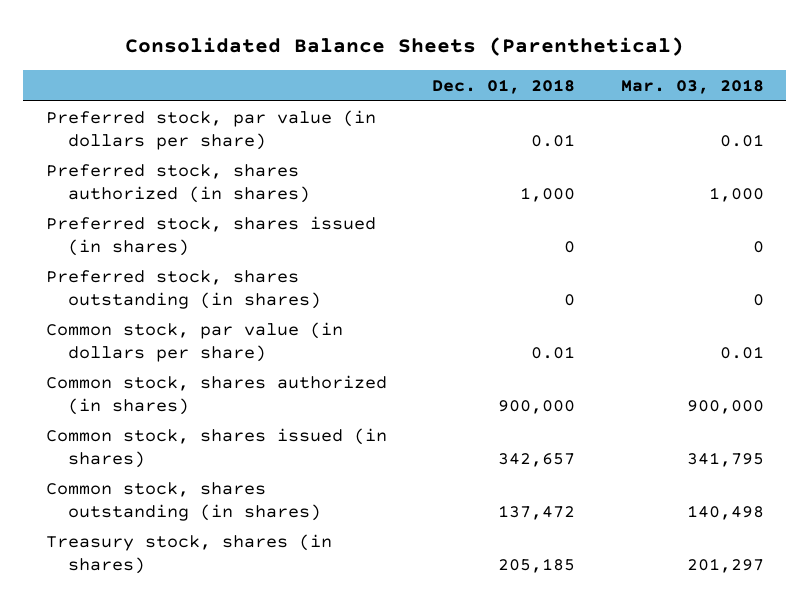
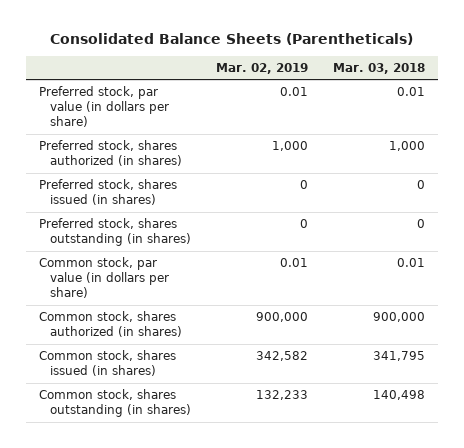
[124,36,684,56] Consolidated Balance Sheets (Parenthetical) -> [49,33,413,46] Consolidated Balance Sheets (Parentheticals)
[432,79,576,95] Dec. 01, 2018 -> none
none -> [216,63,309,75] Mar. 02, 2019
[45,533,332,574] Treasury stock, shares (in shares) -> none

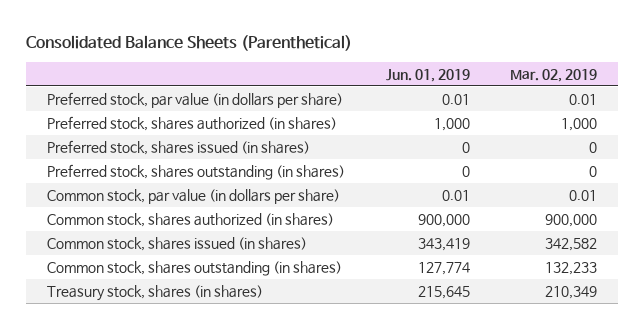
[49,33,413,46] Consolidated Balance Sheets (Parentheticals) -> [26,34,353,51] Consolidated Balance Sheets (Parenthetical)
[333,63,426,75] Mar. 03, 2018 -> none
none -> [385,68,470,82] Jun. 01, 2019
none -> [46,285,263,302] Treasury stock, shares (in shares)

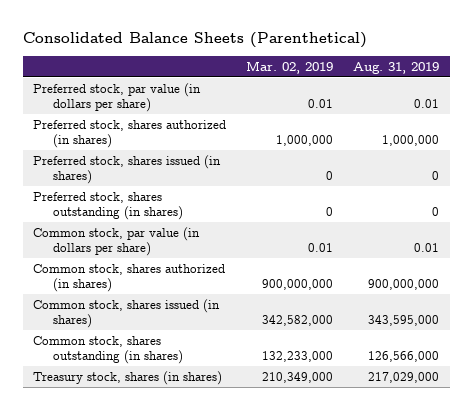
[385,68,470,82] Jun. 01, 2019 -> none
none -> [353,62,440,75] Aug. 31, 2019
[561,118,598,132] 1,000 -> [276,135,334,147] 1,000,000
[545,214,598,228] 900,000 -> [262,279,334,291] 900,000,000
[545,238,598,252] 342,582 -> [262,315,334,327] 342,582,000
[545,262,598,276] 132,233 -> [262,351,334,363] 132,233,000
[545,286,598,300] 210,349 -> [262,371,334,383] 210,349,000

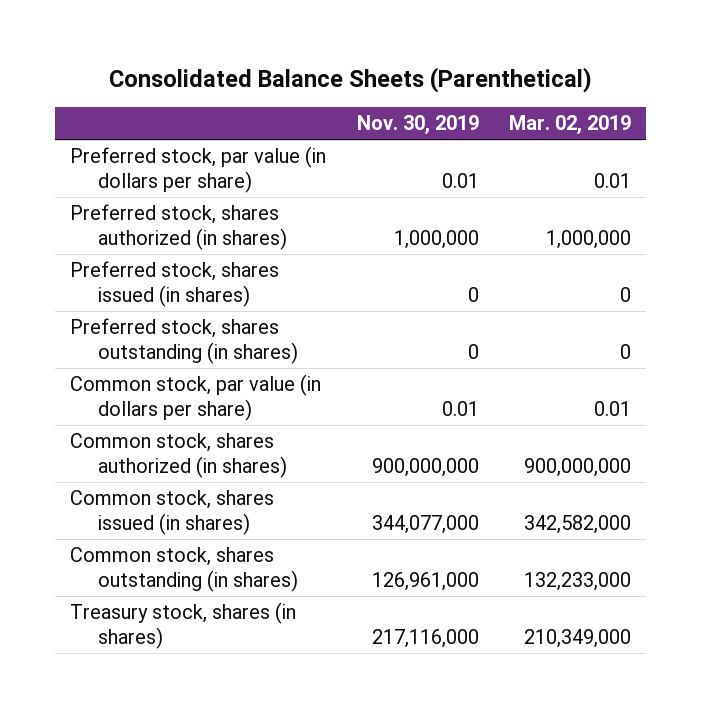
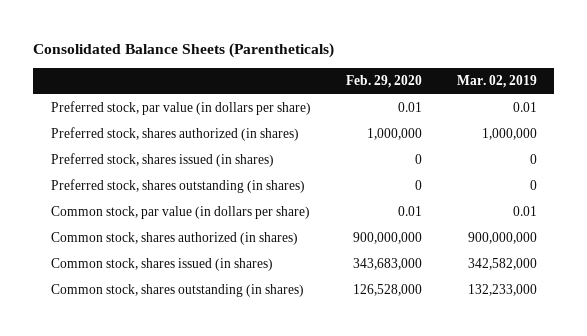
[108,66,592,93] Consolidated Balance Sheets (Parenthetical) -> [33,43,335,59] Consolidated Balance Sheets (Parentheticals)
[356,115,479,136] Nov. 30, 2019 -> none
none -> [345,75,422,89] Feb. 29, 2020
[70,602,297,650] Treasury stock, shares (in shares) -> none

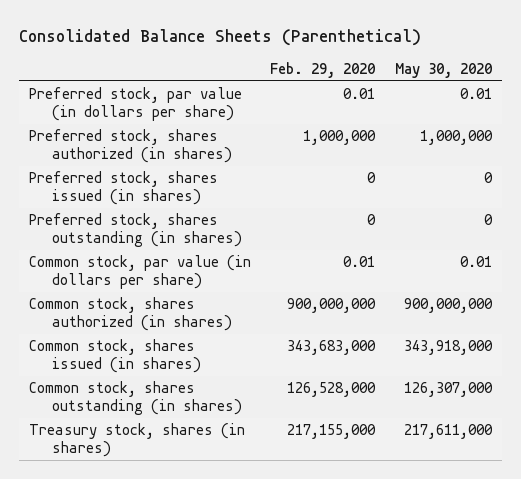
[33,43,335,59] Consolidated Balance Sheets (Parentheticals) -> [18,28,421,46] Consolidated Balance Sheets (Parenthetical)
[456,75,537,89] Mar. 02, 2019 -> none
none -> [394,62,492,78] May 30, 2020
none -> [28,423,245,458] Treasury stock, shares (in shares)

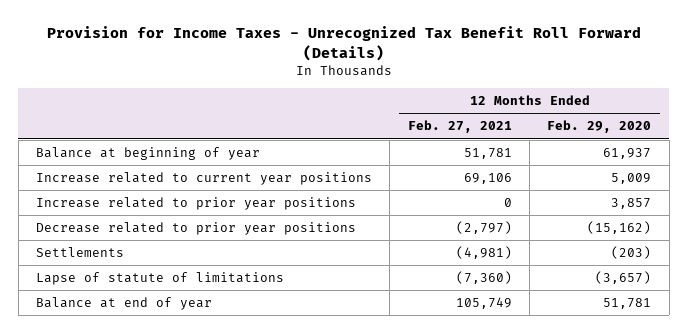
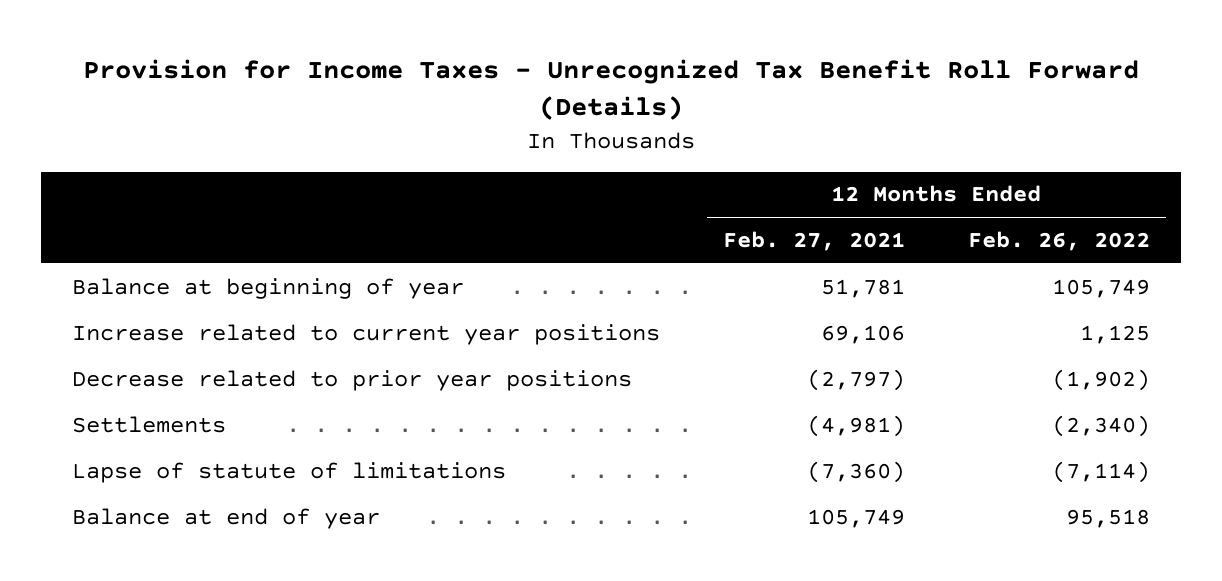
[547,120,652,134] Feb. 29, 2020 -> none
none -> [967,230,1150,251] Feb. 26, 2022
[36,197,357,211] Increase related to prior year positions -> none

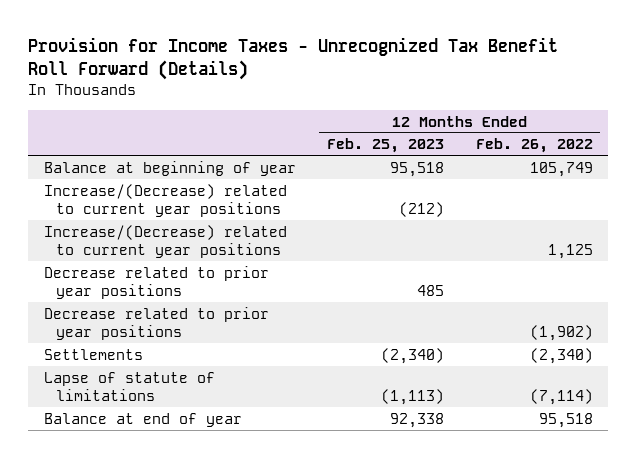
[722,230,905,251] Feb. 27, 2021 -> none
none -> [327,138,445,154] Feb. 25, 2023
none -> [44,183,288,218] Increase/(Decrease) related to current year positions
[72,323,661,345] Increase related to current year positions -> [44,224,288,259] Increase/(Decrease) related to current year positions
none -> [44,265,270,300] Decrease related to prior year positions

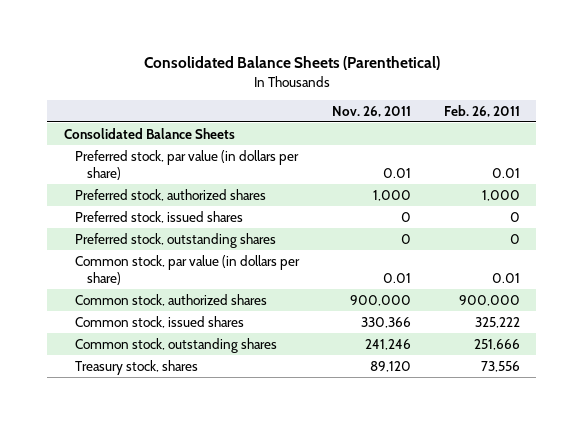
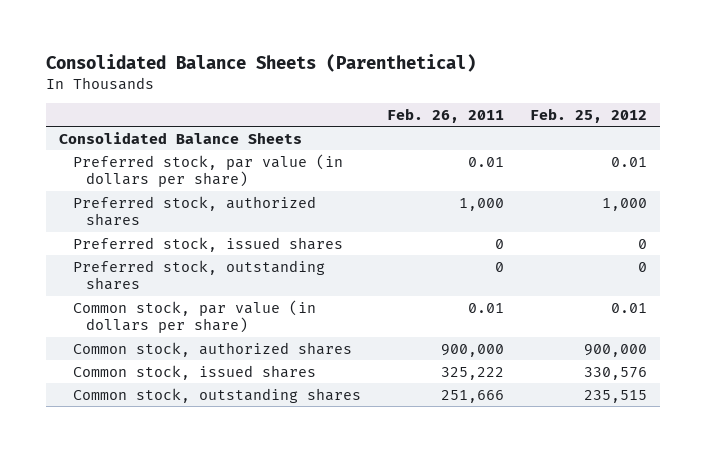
[332,105,412,117] Nov. 26, 2011 -> none
none -> [529,107,647,123] Feb. 25, 2012
[75,359,199,375] Treasury stock, shares -> none

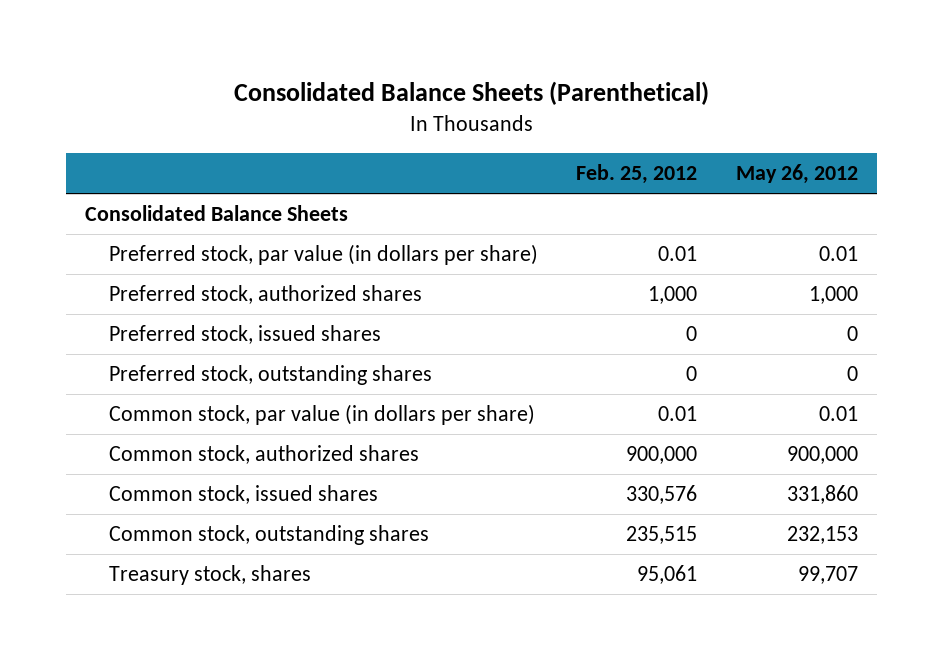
[386,107,504,123] Feb. 26, 2011 -> none
none -> [735,164,858,185] May 26, 2012
none -> [109,565,312,586] Treasury stock, shares

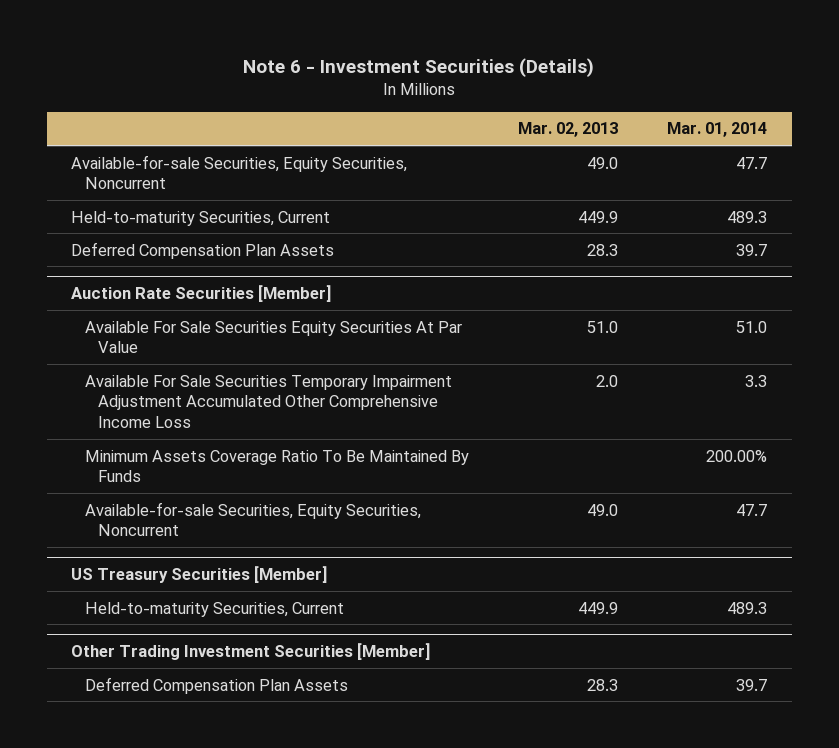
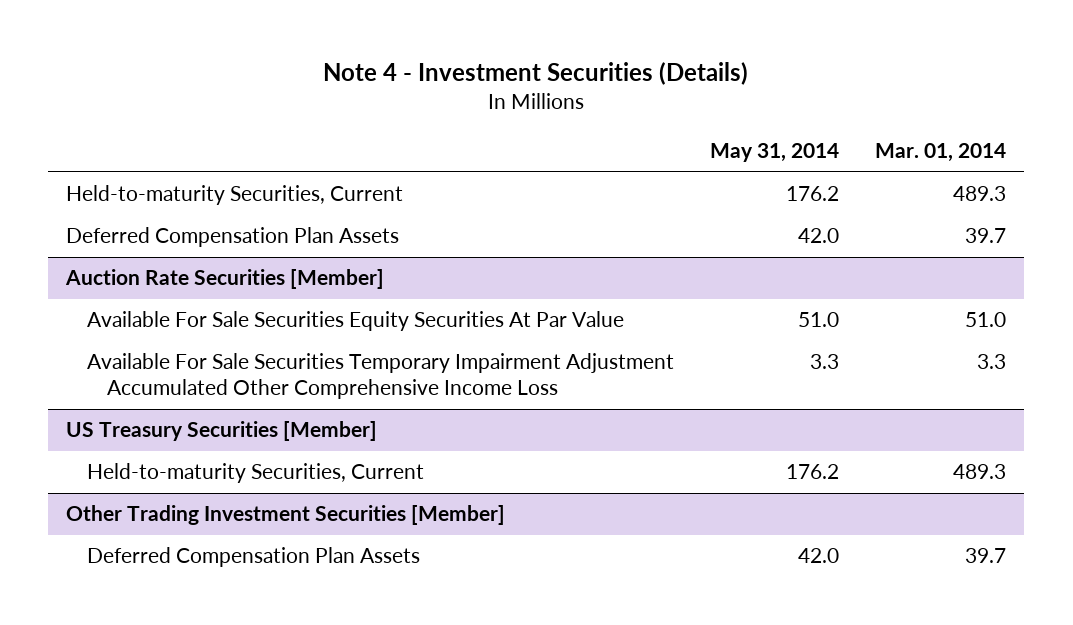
[243,57,595,77] Note 6 - Investment Securities (Details) -> [323,61,749,85] Note 4 - Investment Securities (Details)
[518,122,619,138] Mar. 02, 2013 -> none
none -> [709,143,839,163] May 31, 2014
[71,154,408,190] Available-for-sale Securities, Equity Securities, Noncurrent -> none
[84,449,469,483] Minimum Assets Coverage Ratio To Be Maintained By Funds -> none
[84,501,421,537] Available-for-sale Securities, Equity Securities, Noncurrent -> none

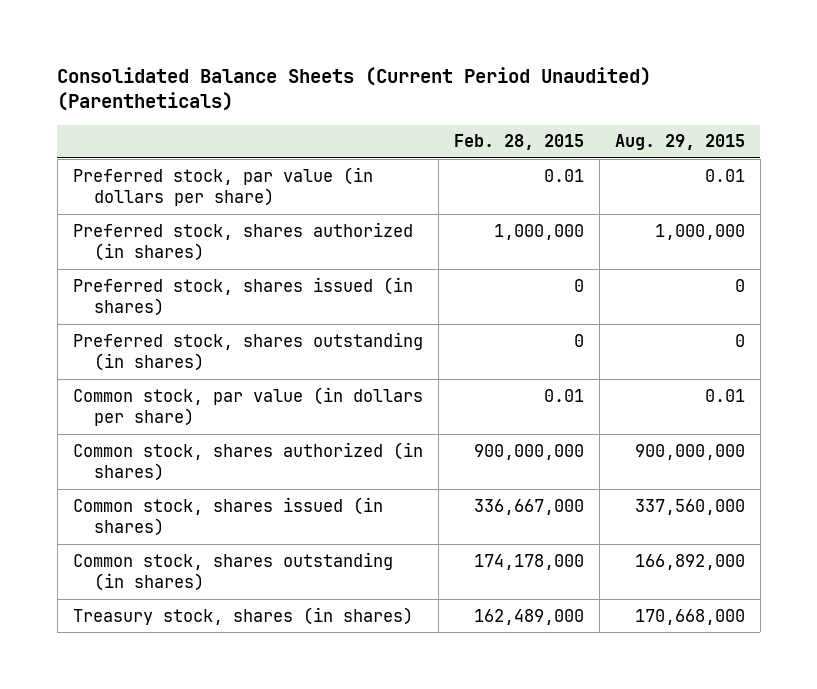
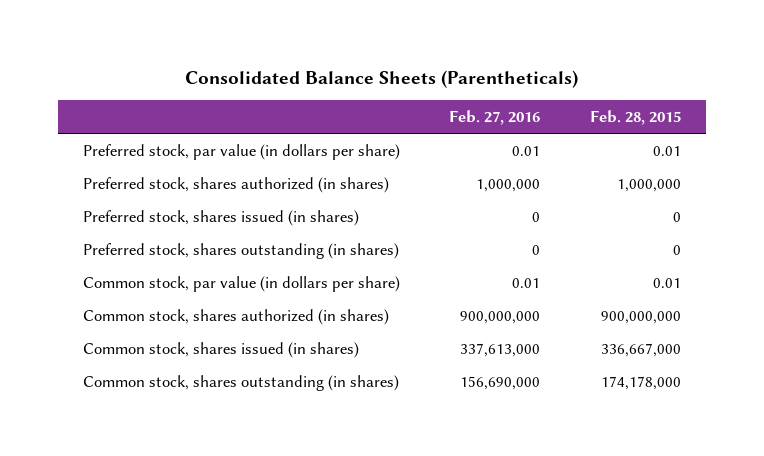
[57,66,652,112] Consolidated Balance Sheets (Current Period Unaudited) (Parentheticals) -> [184,69,578,88] Consolidated Balance Sheets (Parentheticals)
[614,134,745,151] Aug. 29, 2015 -> none
none -> [449,110,541,126] Feb. 27, 2016
[72,606,413,625] Treasury stock, shares (in shares) -> none

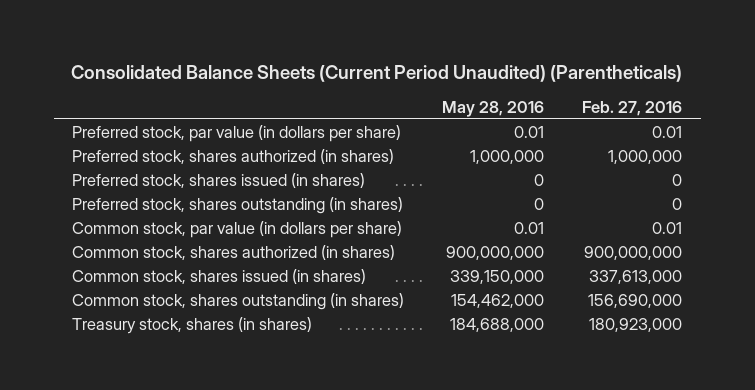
[184,69,578,88] Consolidated Balance Sheets (Parentheticals) -> [71,64,683,82] Consolidated Balance Sheets (Current Period Unaudited) (Parentheticals)
[590,110,682,126] Feb. 28, 2015 -> none
none -> [442,100,545,117] May 28, 2016
none -> [72,316,313,334] Treasury stock, shares (in shares)

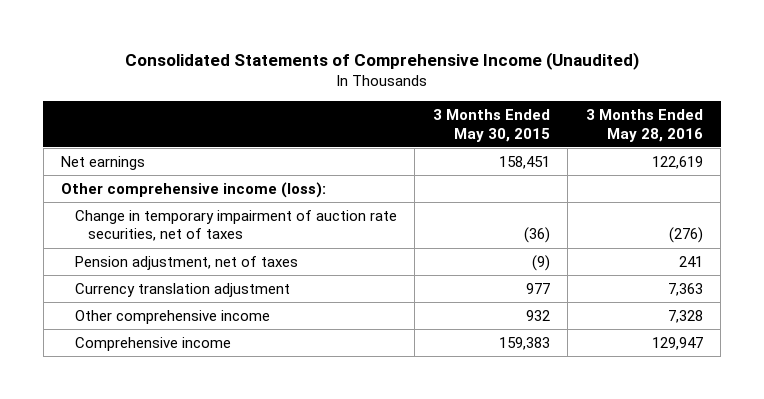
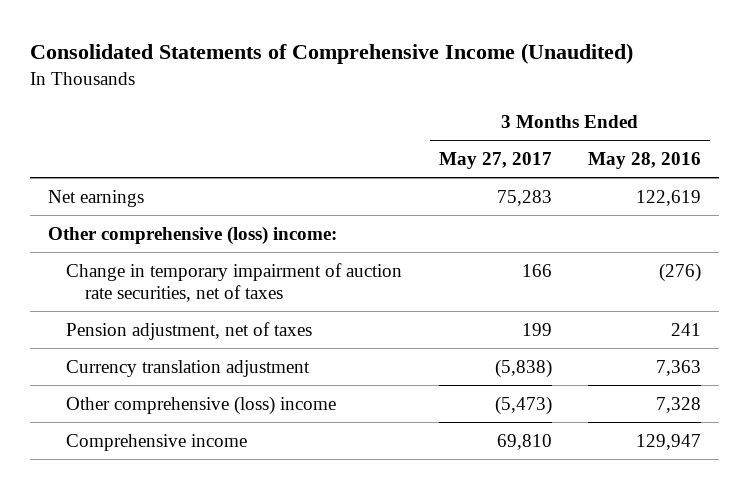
[432,109,550,142] 3 Months Ended May 30, 2015 -> none
none -> [438,152,552,170] May 27, 2017
[61,181,327,198] Other comprehensive income (loss): -> [47,225,337,245] Other comprehensive (loss) income:
[74,309,270,324] Other comprehensive income -> [66,395,337,415] Other comprehensive (loss) income

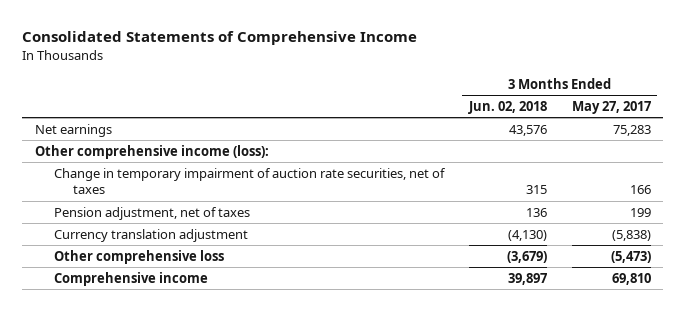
[29,43,633,65] Consolidated Statements of Comprehensive Income (Unaudited) -> [22,31,418,46] Consolidated Statements of Comprehensive Income
[587,152,701,170] May 28, 2016 -> none
none -> [467,100,547,114] Jun. 02, 2018
[47,225,337,245] Other comprehensive (loss) income: -> [34,144,269,159] Other comprehensive income (loss):
[66,395,337,415] Other comprehensive (loss) income -> [53,249,224,264] Other comprehensive loss

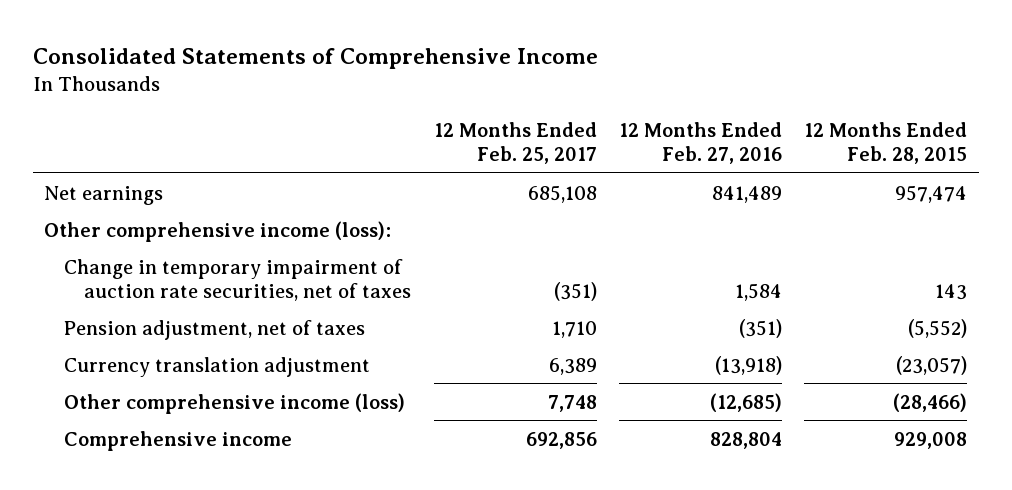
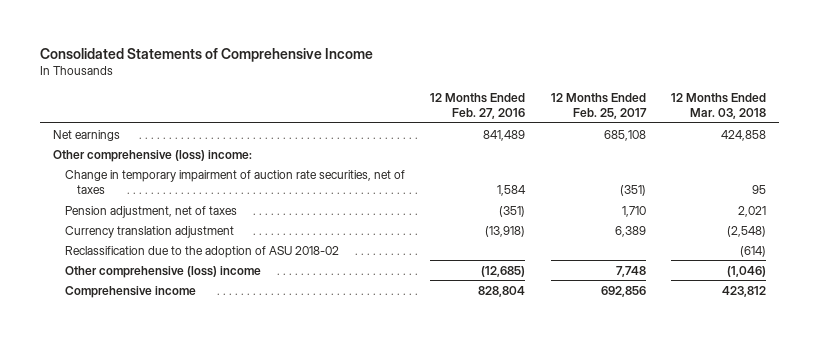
[804,121,968,165] 12 Months Ended Feb. 28, 2015 -> none
none -> [671,92,767,120] 12 Months Ended Mar. 03, 2018
[44,220,392,242] Other comprehensive income (loss): -> [52,149,252,162] Other comprehensive (loss) income:
none -> [64,245,339,258] Reclassification due to the adoption of ASU 2018-02
[64,392,406,414] Other comprehensive income (loss) -> [64,265,261,278] Other comprehensive (loss) income

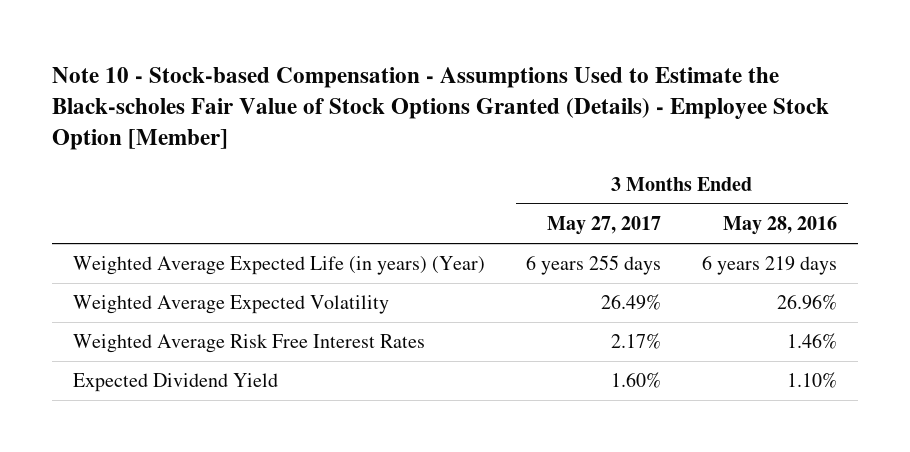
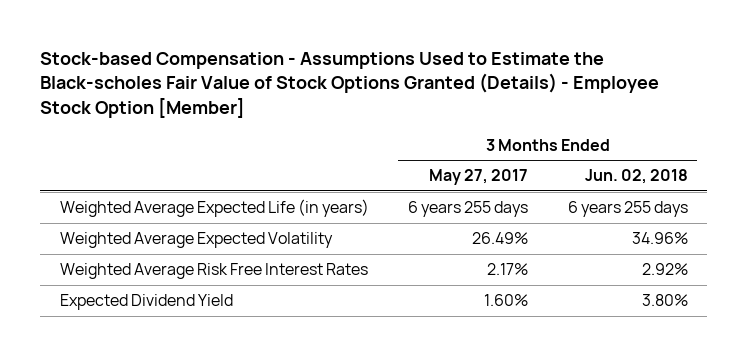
[52,66,830,150] Note 10 - Stock-based Compensation - Assumptions Used to Estimate the Black-scholes Fair Value of Stock Options Granted (Details) - Employee Stock Option [Member] -> [40,51,660,118] Stock-based Compensation - Assumptions Used to Estimate the Black-scholes Fair Value of Stock Options Granted (Details) - Employee Stock Option [Member]
[723,215,838,235] May 28, 2016 -> none
none -> [584,169,688,185] Jun. 02, 2018
[72,256,485,276] Weighted Average Expected Life (in years) (Year) -> [59,199,369,218] Weighted Average Expected Life (in years)

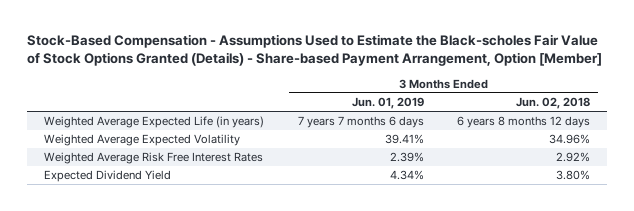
[40,51,660,118] Stock-based Compensation - Assumptions Used to Estimate the Black-scholes Fair Value of Stock Options Granted (Details) - Employee Stock Option [Member] -> [27,34,603,67] Stock-Based Compensation - Assumptions Used to Estimate the Black-scholes Fair Value of Stock Options Granted (Details) - Share-based Payment Arrangement, Option [Member]
[429,169,529,186] May 27, 2017 -> none
none -> [351,97,424,110] Jun. 01, 2019
[567,201,688,218] 6 years 255 days -> [457,116,591,129] 6 years 8 months 12 days

